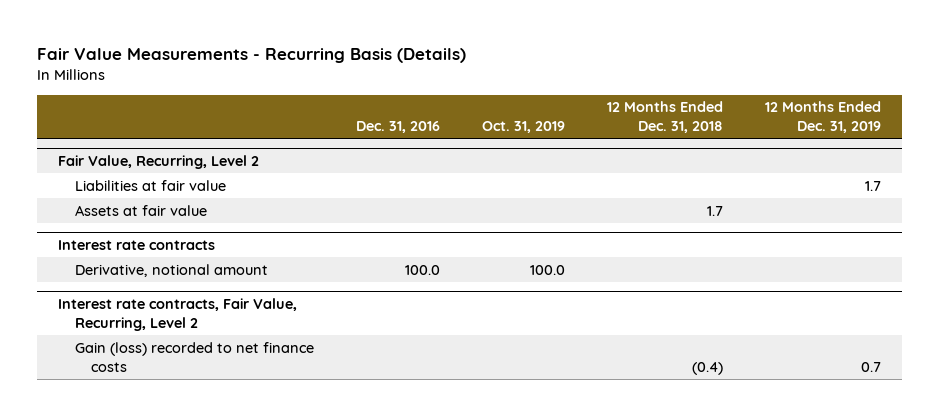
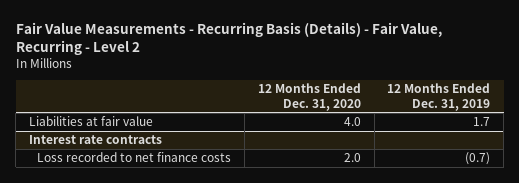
[37,48,467,64] Fair Value Measurements - Recurring Basis (Details) -> [15,22,442,56] Fair Value Measurements - Recurring Basis (Details) - Fair Value, Recurring - Level 2
[355,121,440,134] Dec. 31, 2016 -> none
[481,121,565,134] Oct. 31, 2019 -> none
[606,101,723,134] 12 Months Ended Dec. 31, 2018 -> none
none -> [257,83,361,111] 12 Months Ended Dec. 31, 2020
[58,155,260,170] Fair Value, Recurring, Level 2 -> none
[74,204,207,216] Assets at fair value -> none
[74,263,268,277] Derivative, notional amount -> none
[58,298,298,332] Interest rate contracts, Fair Value, Recurring, Level 2 -> none
[74,341,314,372] Gain (loss) recorded to net finance costs -> none
none -> [37,152,232,163] Loss recorded to net finance costs

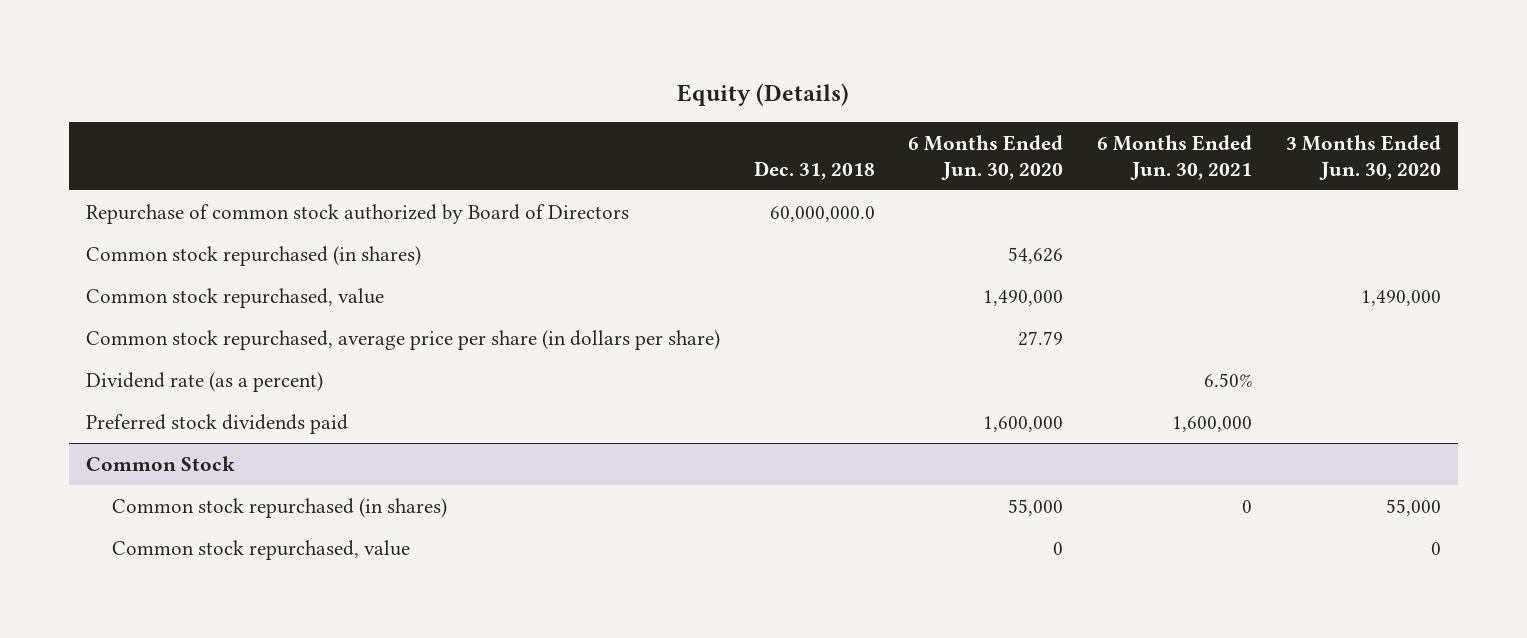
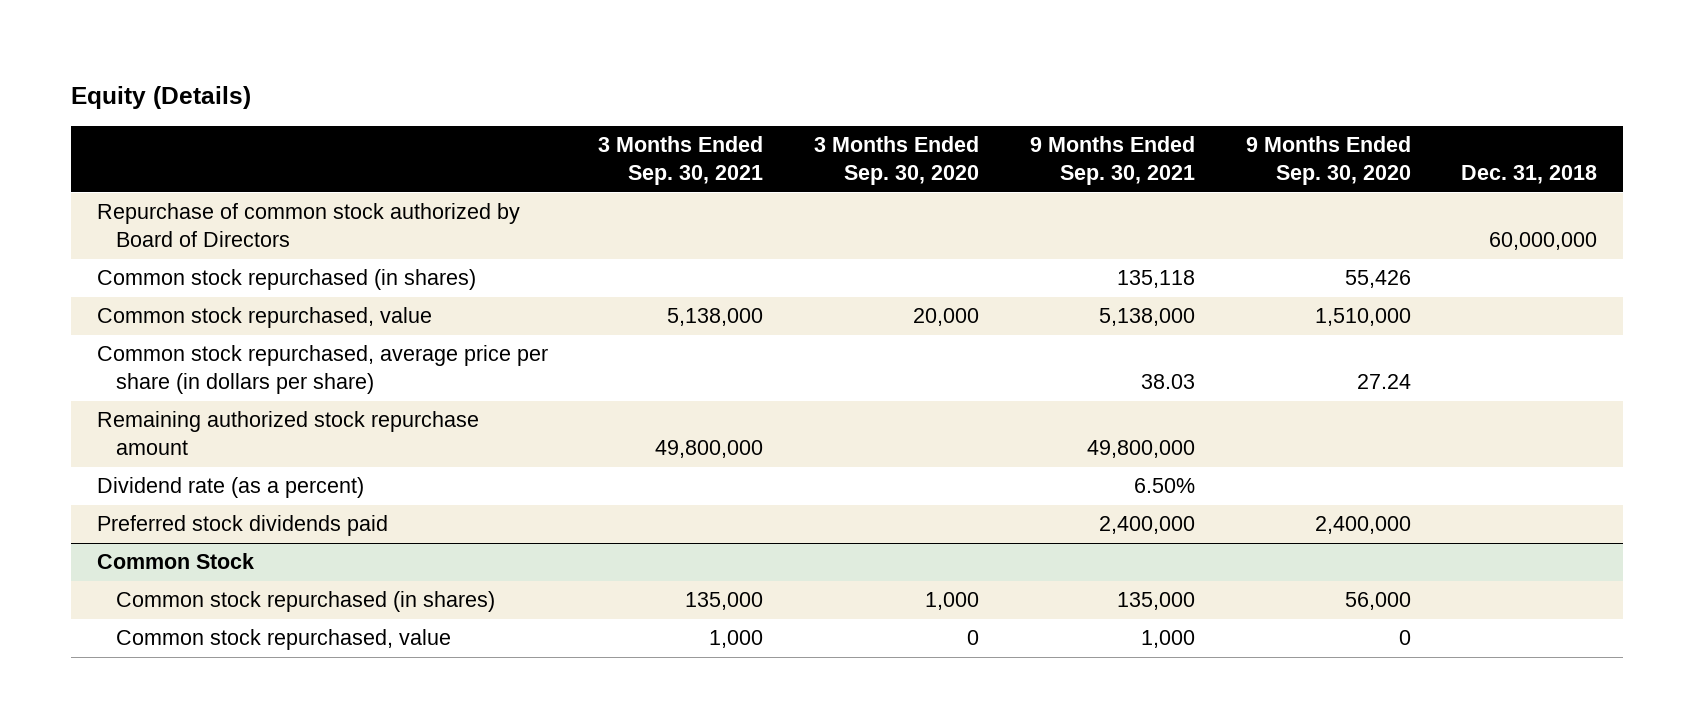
[908,135,1064,180] 6 Months Ended Jun. 30, 2020 -> none
[1097,135,1253,180] 6 Months Ended Jun. 30, 2021 -> none
[1285,135,1441,180] 3 Months Ended Jun. 30, 2020 -> none
none -> [598,136,764,186] 3 Months Ended Sep. 30, 2021
none -> [814,136,980,186] 3 Months Ended Sep. 30, 2020
none -> [1029,136,1195,186] 9 Months Ended Sep. 30, 2021
none -> [1245,136,1411,186] 9 Months Ended Sep. 30, 2020
[769,205,875,222] 60,000,000.0 -> [1489,232,1598,251] 60,000,000
none -> [96,411,479,456] Remaining authorized stock repurchase amount

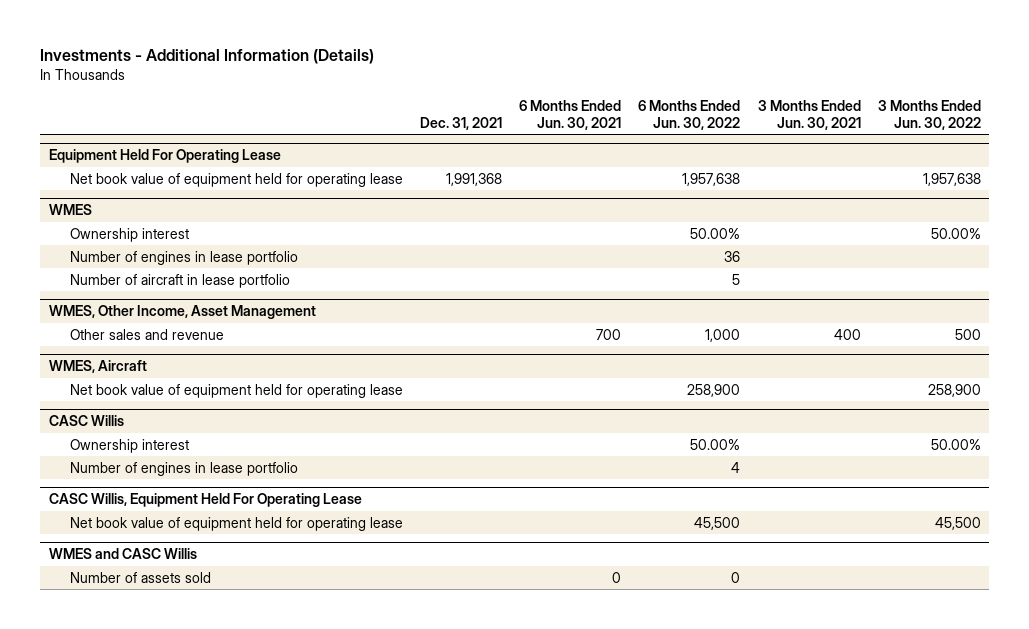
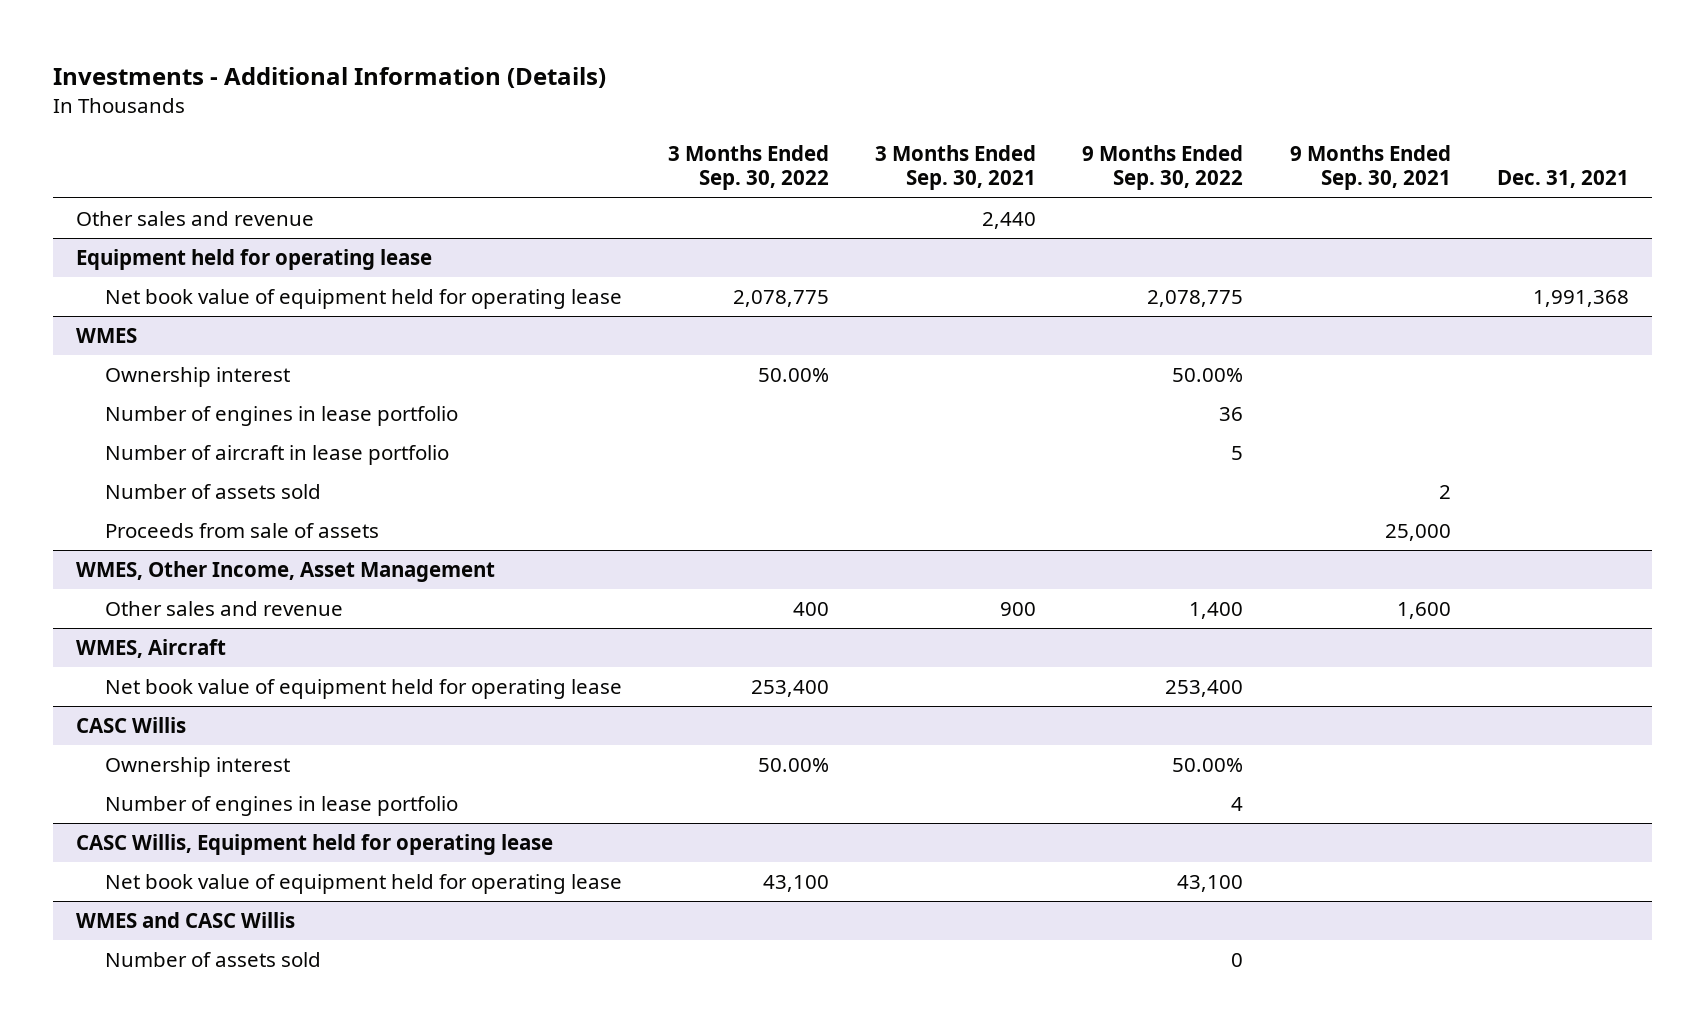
[519,99,622,130] 6 Months Ended Jun. 30, 2021 -> none
[638,99,741,130] 6 Months Ended Jun. 30, 2022 -> none
[757,99,861,130] 3 Months Ended Jun. 30, 2021 -> none
[877,99,981,130] 3 Months Ended Jun. 30, 2022 -> none
none -> [668,144,830,191] 3 Months Ended Sep. 30, 2022
none -> [875,144,1037,191] 3 Months Ended Sep. 30, 2021
none -> [1082,144,1244,191] 9 Months Ended Sep. 30, 2022
none -> [1289,144,1451,191] 9 Months Ended Sep. 30, 2021
none -> [75,211,314,227] Other sales and revenue
[48,149,281,164] Equipment Held For Operating Lease -> [75,249,432,271] Equipment held for operating lease
none -> [104,484,321,500] Number of assets sold
none -> [104,523,379,539] Proceeds from sale of assets
[48,493,362,508] CASC Willis, Equipment Held For Operating Lease -> [75,834,553,856] CASC Willis, Equipment held for operating lease

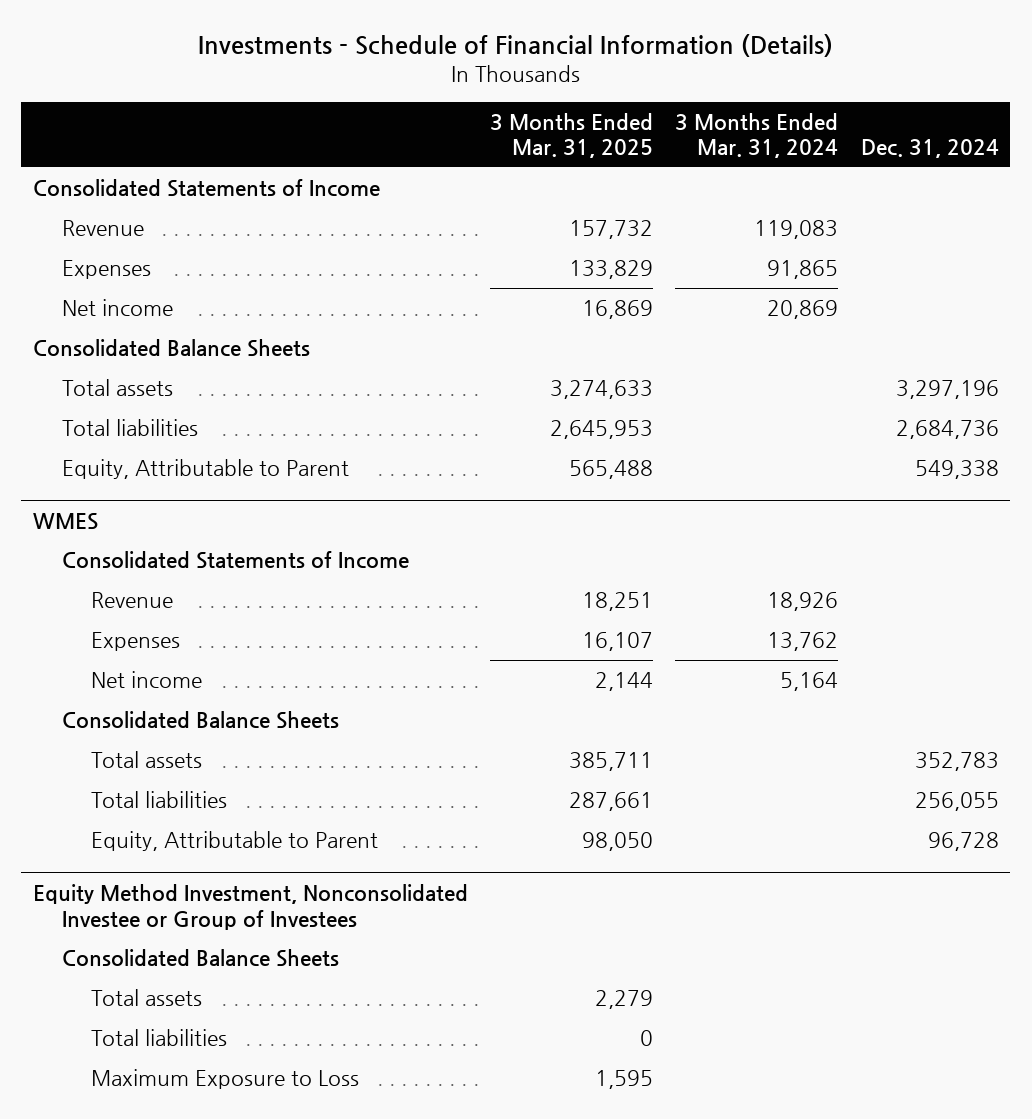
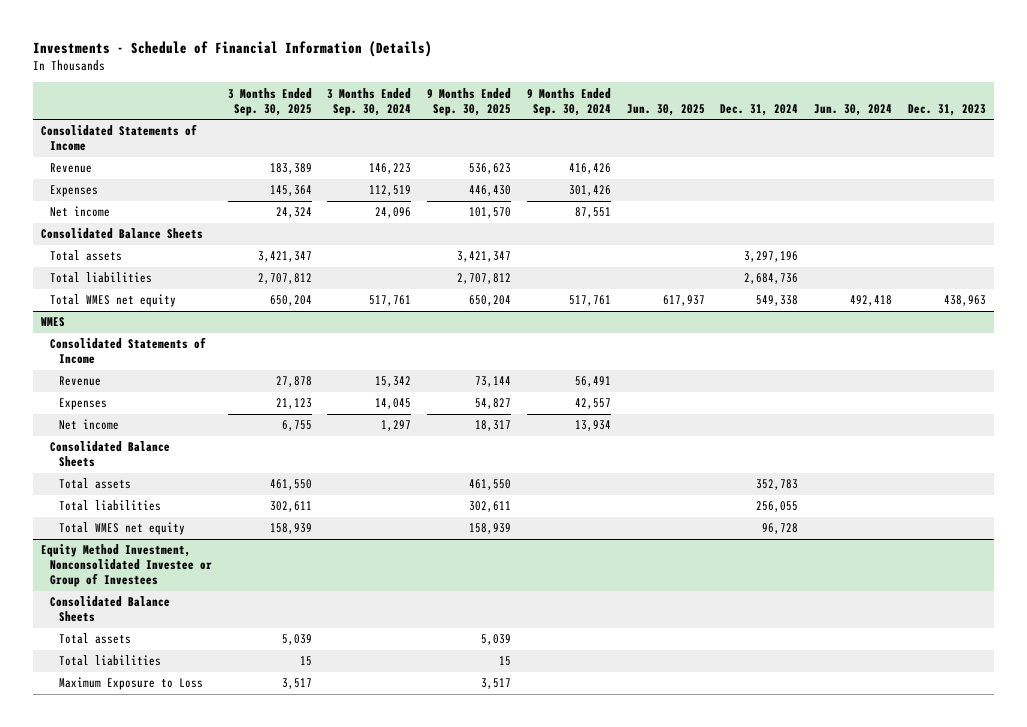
[490,112,654,159] 3 Months Ended Mar. 31, 2025 -> none
[675,112,839,159] 3 Months Ended Mar. 31, 2024 -> none
none -> [227,87,312,116] 3 Months Ended Sep. 30, 2025
none -> [327,87,412,116] 3 Months Ended Sep. 30, 2024
none -> [427,87,512,116] 9 Months Ended Sep. 30, 2025
none -> [526,87,611,116] 9 Months Ended Sep. 30, 2024
none -> [626,103,705,116] Jun. 30, 2025
none -> [814,103,893,116] Jun. 30, 2024
none -> [907,103,986,116] Dec. 31, 2023
[61,458,349,479] Equity, Attributable to Parent -> [49,294,176,308] Total WMES net equity
[90,830,378,851] Equity, Attributable to Parent -> [58,522,185,536] Total WMES net equity

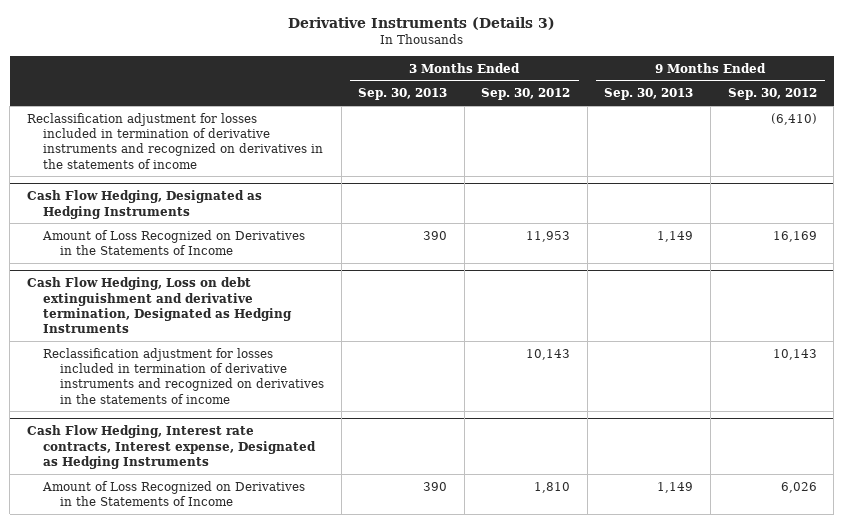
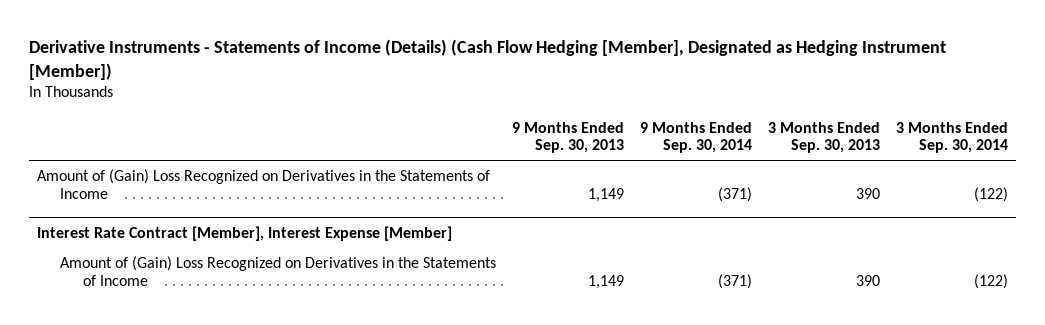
[287,17,555,31] Derivative Instruments (Details 3) -> [29,39,947,80] Derivative Instruments - Statements of Income (Details) (Cash Flow Hedging [Member], Designated as Hedging Instrument [Member])
[481,88,571,101] Sep. 30, 2012 -> none
[727,88,817,101] Sep. 30, 2012 -> none
none -> [639,121,752,154] 9 Months Ended Sep. 30, 2014
none -> [895,121,1008,154] 3 Months Ended Sep. 30, 2014
[26,112,324,169] Reclassification adjustment for losses included in termination of derivative instruments and recognized on derivatives in the statements of income -> none
[26,190,262,219] Cash Flow Hedging, Designated as Hedging Instruments -> none
[42,229,306,255] Amount of Loss Recognized on Derivatives in the Statements of Income -> none
[26,277,293,334] Cash Flow Hedging, Loss on debt extinguishment and derivative termination, Designated as Hedging Instruments -> none
[43,347,324,404] Reclassification adjustment for losses included in termination of derivative instruments and recognized on derivatives in the statements of income -> none
none -> [37,168,491,199] Amount of (Gain) Loss Recognized on Derivatives in the Statements of Income
[26,425,317,469] Cash Flow Hedging, Interest rate contracts, Interest expense, Designated as Hedging Instruments -> [37,225,453,241] Interest Rate Contract [Member], Interest Expense [Member]
[42,480,306,506] Amount of Loss Recognized on Derivatives in the Statements of Income -> [60,255,497,286] Amount of (Gain) Loss Recognized on Derivatives in the Statements of Income

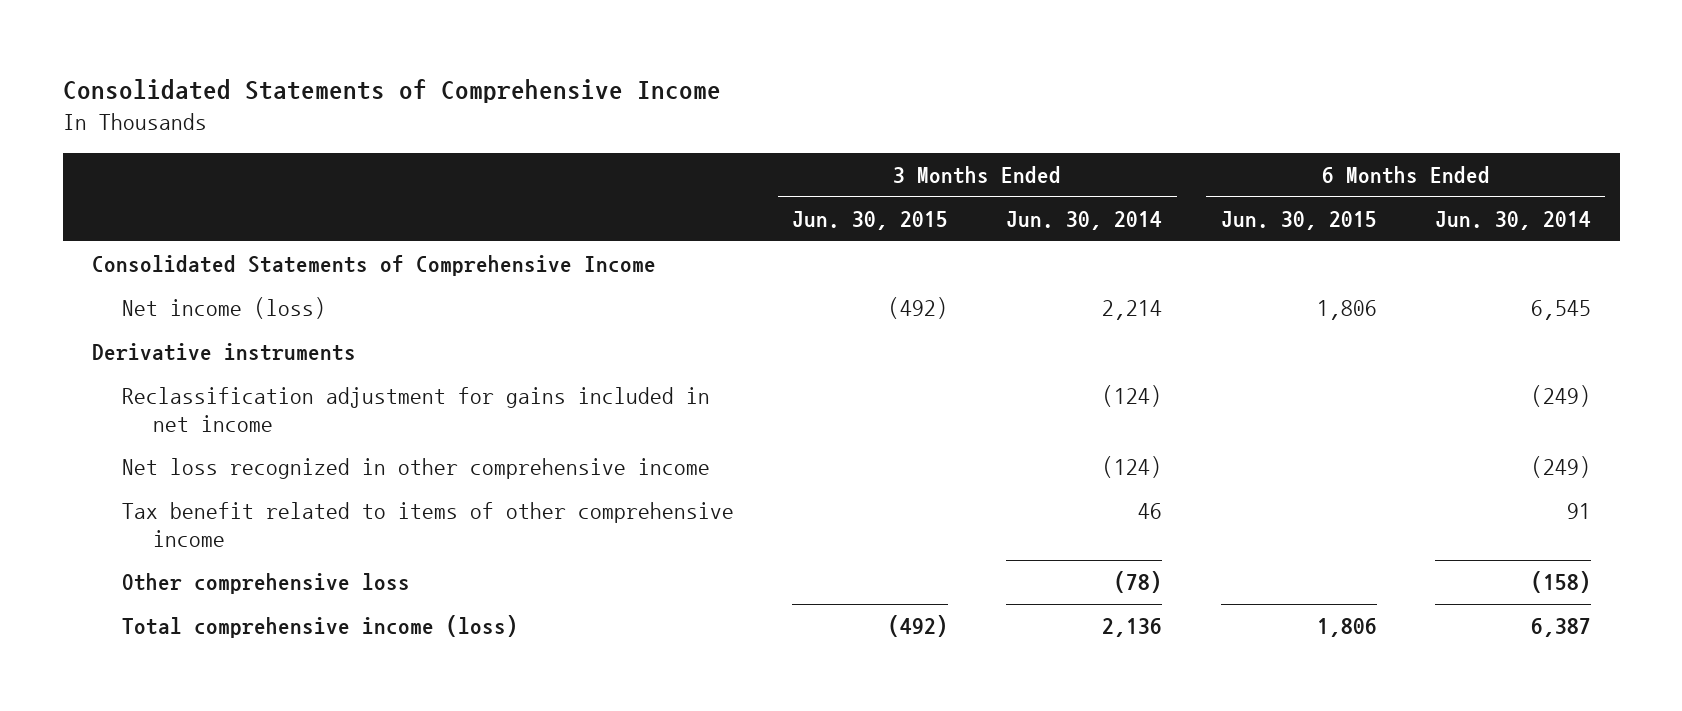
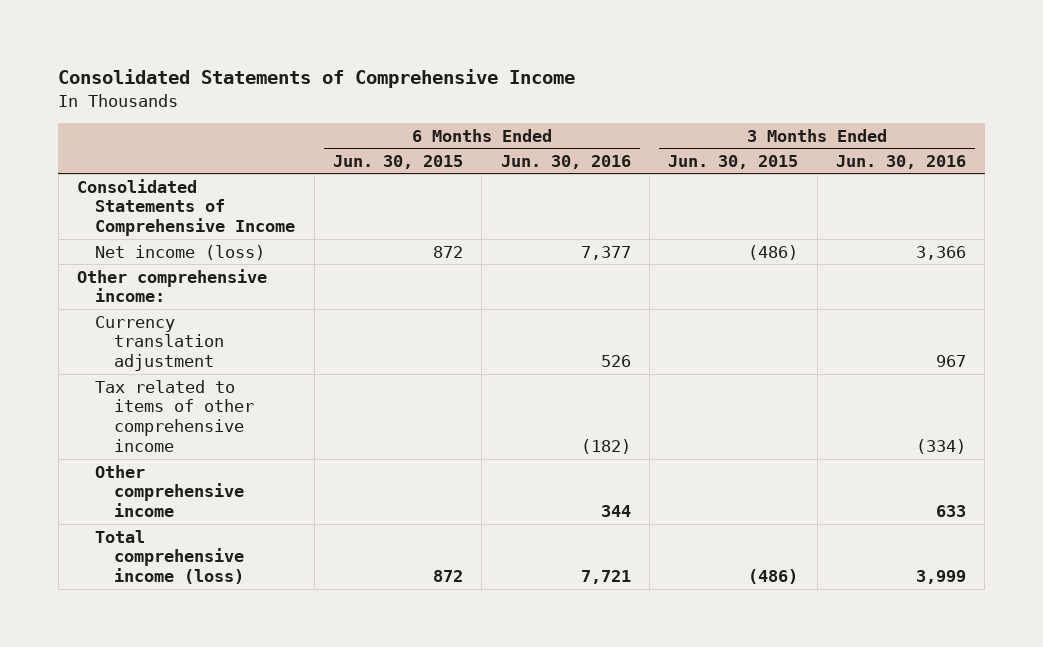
[1006,211,1163,231] Jun. 30, 2014 -> none
[1434,211,1591,231] Jun. 30, 2014 -> none
none -> [500,154,631,169] Jun. 30, 2016
none -> [836,154,967,169] Jun. 30, 2016
[91,343,356,362] Derivative instruments -> none
[122,387,711,432] Reclassification adjustment for gains included in net income -> none
[122,458,711,480] Net loss recognized in other comprehensive income -> none
[888,297,949,320] (492) -> [748,244,799,260] (486)
[1316,300,1377,321] 1,806 -> [432,245,463,258] 872
none -> [76,268,267,303] Other comprehensive income:
none -> [95,315,224,372] Currency translation adjustment
[122,502,735,547] Tax benefit related to items of other comprehensive income -> [95,379,254,453] Tax related to items of other comprehensive income
[122,573,411,595] Other comprehensive loss -> [95,464,244,518] Other comprehensive income
[888,615,949,638] (492) -> [748,569,799,585] (486)
[1316,618,1377,638] 1,806 -> [432,570,463,583] 872

